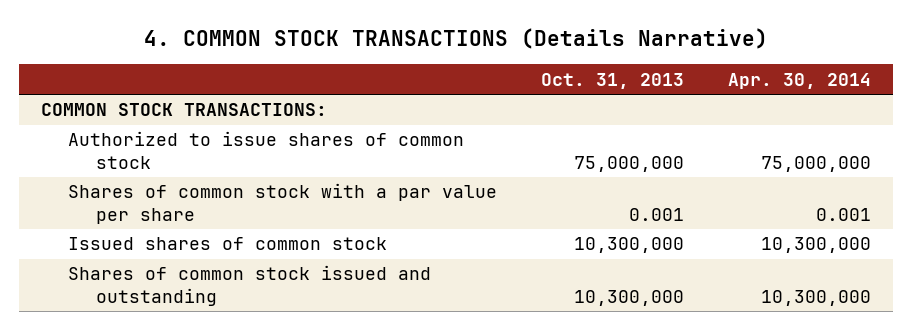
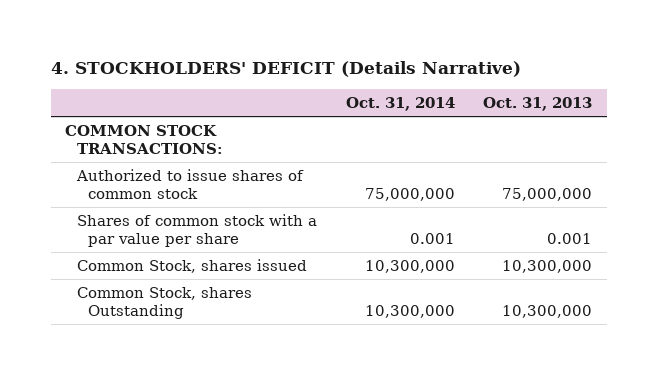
[143,28,768,50] 4. COMMON STOCK TRANSACTIONS (Details Narrative) -> [51,61,522,78] 4. STOCKHOLDERS' DEFICIT (Details Narrative)
[728,72,872,89] Apr. 30, 2014 -> none
none -> [345,97,455,112] Oct. 31, 2014
[68,237,388,251] Issued shares of common stock -> [76,259,307,274] Common Stock, shares issued
[68,265,432,306] Shares of common stock issued and outstanding -> [76,287,252,319] Common Stock, shares Outstanding

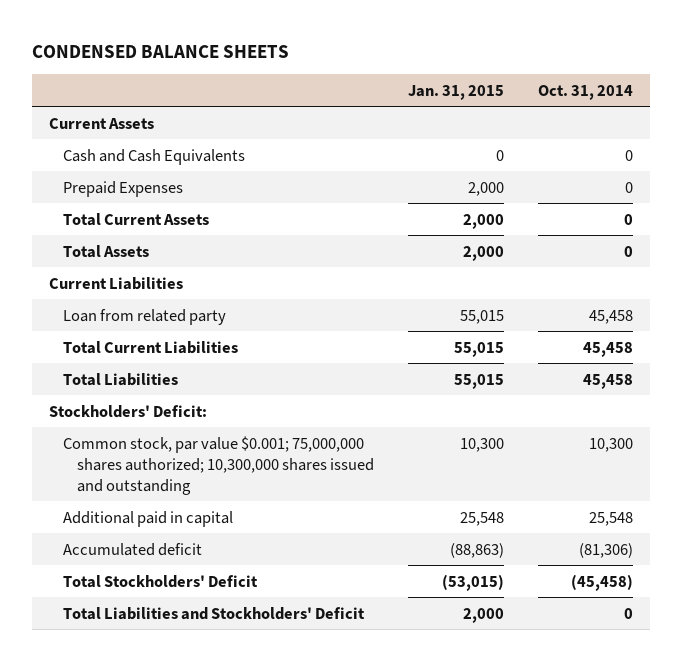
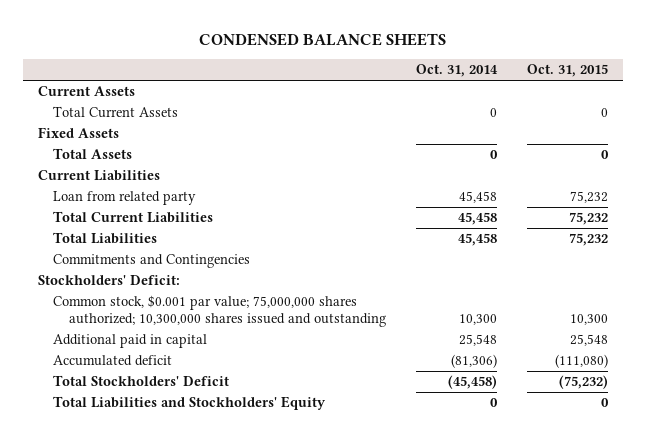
[407,84,504,100] Jan. 31, 2015 -> none
none -> [527,64,609,78] Oct. 31, 2015
[63,148,246,165] Cash and Cash Equivalents -> none
[63,180,184,197] Prepaid Expenses -> none
none -> [37,127,119,139] Fixed Assets
none -> [53,254,251,269] Commitments and Contingencies
[63,435,374,495] Common stock, par value $0.001; 75,000,000 shares authorized; 10,300,000 shares issued and outstanding -> [53,295,387,327] Common stock, $0.001 par value; 75,000,000 shares authorized; 10,300,000 shares issued and outstanding
[63,606,366,620] Total Liabilities and Stockholders' Deficit -> [53,396,327,411] Total Liabilities and Stockholders' Equity

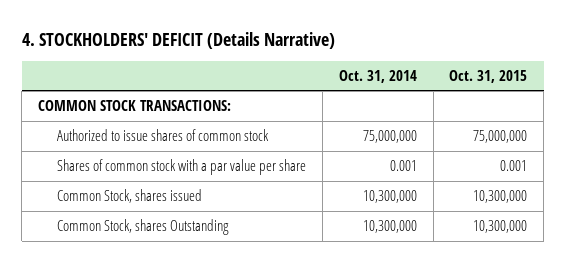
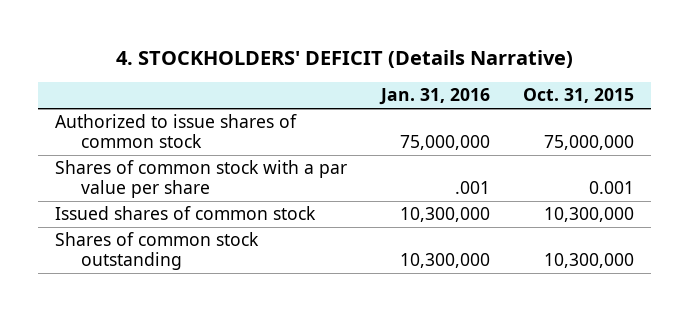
[338,70,417,84] Oct. 31, 2014 -> none
none -> [378,88,490,106] Jan. 31, 2016
[38,100,232,112] COMMON STOCK TRANSACTIONS: -> none
[57,189,203,204] Common Stock, shares issued -> [54,206,316,221] Issued shares of common stock
[57,219,230,236] Common Stock, shares Outstanding -> [54,232,259,271] Shares of common stock outstanding

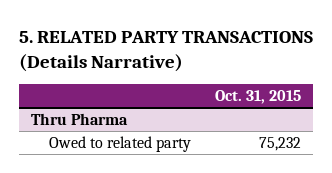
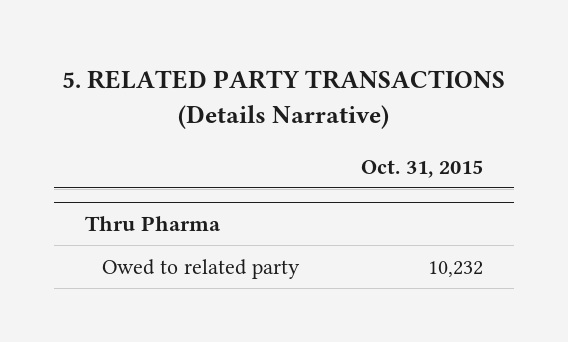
[258,137,301,152] 75,232 -> [428,260,484,277] 10,232

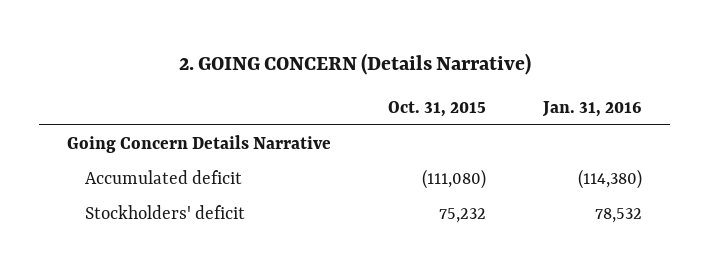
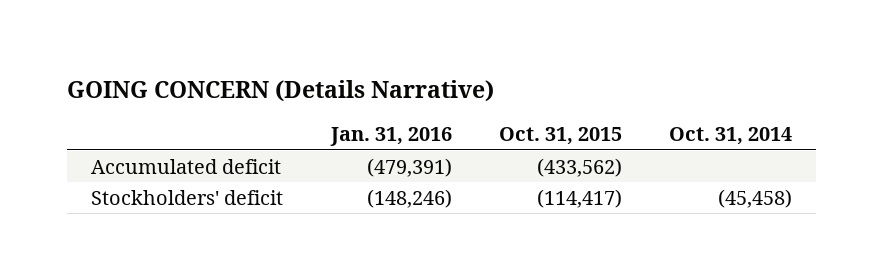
[178,52,531,75] 2. GOING CONCERN (Details Narrative) -> [67,80,495,103] GOING CONCERN (Details Narrative)
none -> [669,127,793,146] Oct. 31, 2014
[67,135,332,154] Going Concern Details Narrative -> none
[422,169,487,190] (111,080) -> [537,157,623,177] (433,562)
[577,169,642,190] (114,380) -> [366,157,452,177] (479,391)
[439,208,487,224] 75,232 -> [537,188,623,208] (114,417)
[594,208,642,224] 78,532 -> [366,188,452,208] (148,246)

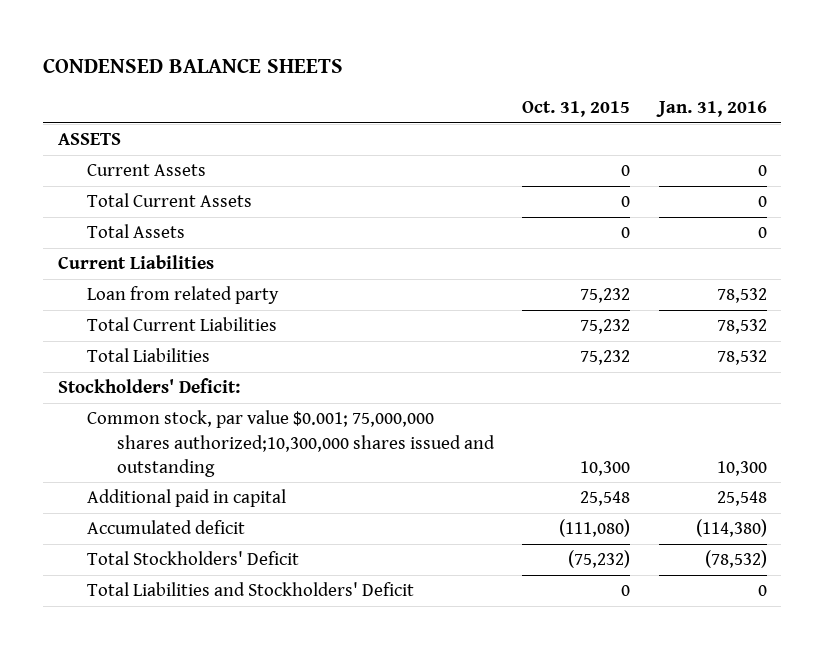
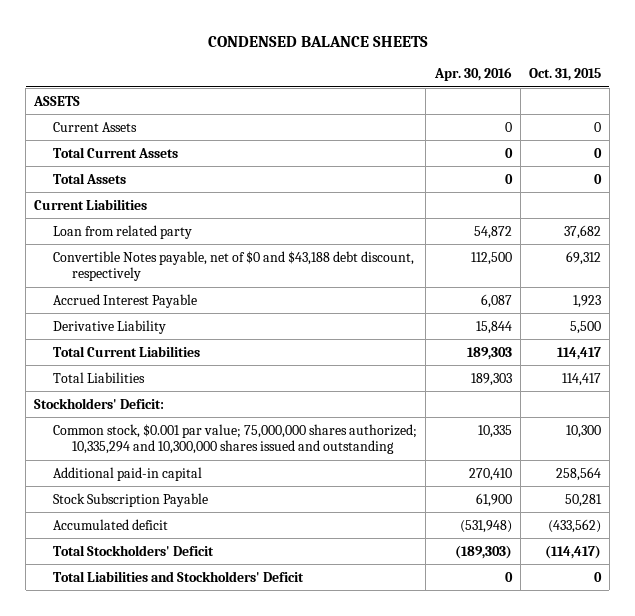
[655,100,767,117] Jan. 31, 2016 -> none
none -> [433,67,512,82] Apr. 30, 2016
[580,288,631,304] 75,232 -> [563,224,601,239] 37,682
none -> [53,250,415,282] Convertible Notes payable, net of $0 and $43,188 debt discount, respectively
none -> [53,293,198,308] Accrued Interest Payable
none -> [53,319,167,334] Derivative Liability
[580,319,631,335] 75,232 -> [556,346,601,360] 114,417
[580,350,631,366] 75,232 -> [561,372,601,386] 114,417
[87,410,495,477] Common stock, par value $0.001; 75,000,000 shares authorized;10,300,000 shares issued and outstanding -> [53,423,418,455] Common stock, $0.001 par value; 75,000,000 shares authorized; 10,335,294 and 10,300,000 shares issued and outstanding
[87,489,287,508] Additional paid in capital -> [53,466,203,481] Additional paid-in capital
[580,491,631,507] 25,548 -> [555,466,601,481] 258,564
none -> [53,492,209,507] Stock Subscription Payable
[559,519,631,538] (111,080) -> [547,518,601,533] (433,562)
[568,550,631,569] (75,232) -> [544,544,601,559] (114,417)

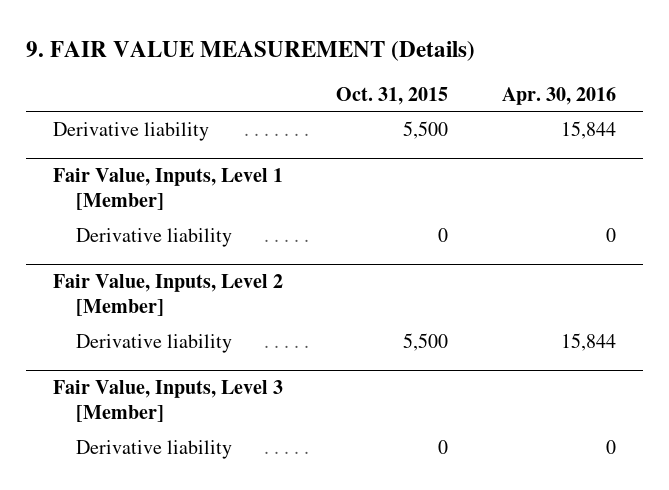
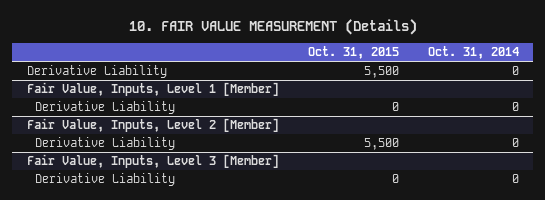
[25,40,475,61] 9. FAIR VALUE MEASUREMENT (Details) -> [128,19,417,36] 10. FAIR VALUE MEASUREMENT (Details)
[502,86,617,105] Apr. 30, 2016 -> none
none -> [427,46,519,60] Oct. 31, 2014
[52,121,209,141] Derivative liability -> [26,65,167,79] Derivative Liability
[75,227,232,247] Derivative liability -> [35,101,176,115] Derivative Liability
[75,333,232,353] Derivative liability -> [35,137,176,151] Derivative Liability
[75,439,232,459] Derivative liability -> [35,173,176,187] Derivative Liability

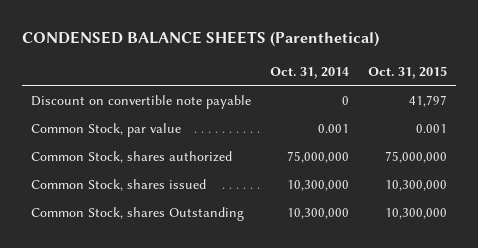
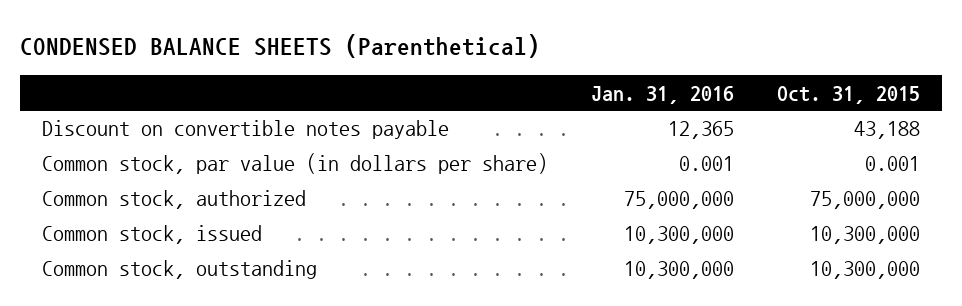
[269,66,349,79] Oct. 31, 2014 -> none
none -> [590,85,734,104] Jan. 31, 2016
[31,94,252,109] Discount on convertible note payable -> [41,120,449,140] Discount on convertible notes payable
[408,94,447,107] 41,797 -> [854,121,921,140] 43,188
[31,122,182,137] Common Stock, par value -> [41,153,548,175] Common stock, par value (in dollars per share)
[31,150,233,163] Common Stock, shares authorized -> [41,190,306,210] Common stock, authorized
[31,178,207,191] Common Stock, shares issued -> [41,225,262,245] Common stock, issued
[31,206,245,221] Common Stock, shares Outstanding -> [41,260,317,280] Common stock, outstanding

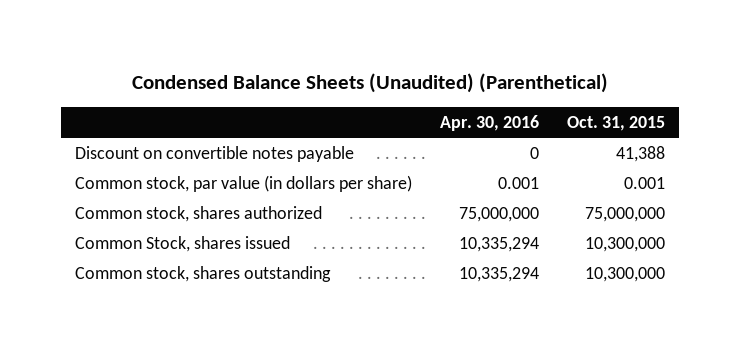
[19,33,540,58] CONDENSED BALANCE SHEETS (Parenthetical) -> [131,73,608,94] Condensed Balance Sheets (Unaudited) (Parenthetical)
[590,85,734,104] Jan. 31, 2016 -> none
none -> [439,115,539,132] Apr. 30, 2016
[854,121,921,140] 43,188 -> [615,145,665,162] 41,388
[41,190,306,210] Common stock, authorized -> [74,205,322,222] Common stock, shares authorized
[41,225,262,245] Common stock, issued -> [74,235,290,252] Common Stock, shares issued
[41,260,317,280] Common stock, outstanding -> [74,265,331,282] Common stock, shares outstanding

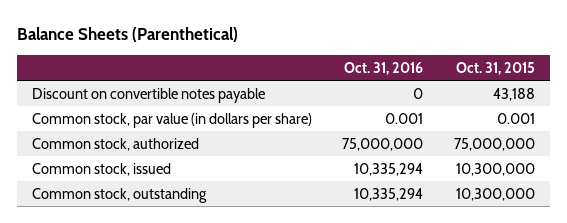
[131,73,608,94] Condensed Balance Sheets (Unaudited) (Parenthetical) -> [17,27,239,43] Balance Sheets (Parenthetical)
[439,115,539,132] Apr. 30, 2016 -> none
none -> [344,61,424,75] Oct. 31, 2016
[615,145,665,162] 41,388 -> [492,87,535,101] 43,188
[74,205,322,222] Common stock, shares authorized -> [32,137,200,151] Common stock, authorized
[74,235,290,252] Common Stock, shares issued -> [32,162,172,176] Common stock, issued
[74,265,331,282] Common stock, shares outstanding -> [32,187,208,203] Common stock, outstanding

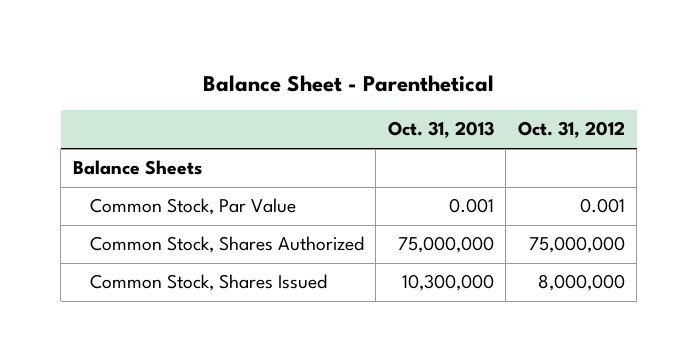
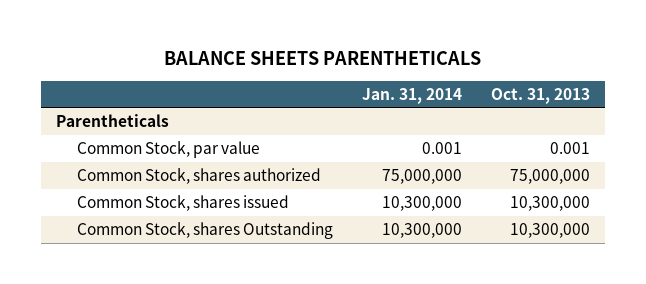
[202,74,494,92] Balance Sheet - Parenthetical -> [164,51,482,66] BALANCE SHEETS PARENTHETICALS
[517,121,625,139] Oct. 31, 2012 -> none
none -> [362,87,463,104] Jan. 31, 2014
[72,160,202,176] Balance Sheets -> none
none -> [55,114,169,128] Parentheticals
[89,198,296,216] Common Stock, Par Value -> [77,141,261,159] Common Stock, par value
[89,236,364,254] Common Stock, Shares Authorized -> [77,168,322,185] Common Stock, shares authorized
[89,274,327,292] Common Stock, Shares Issued -> [77,195,290,212] Common Stock, shares issued
none -> [77,222,334,240] Common Stock, shares Outstanding

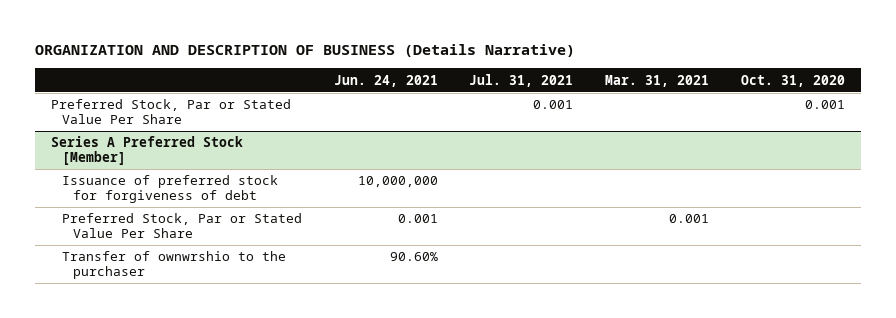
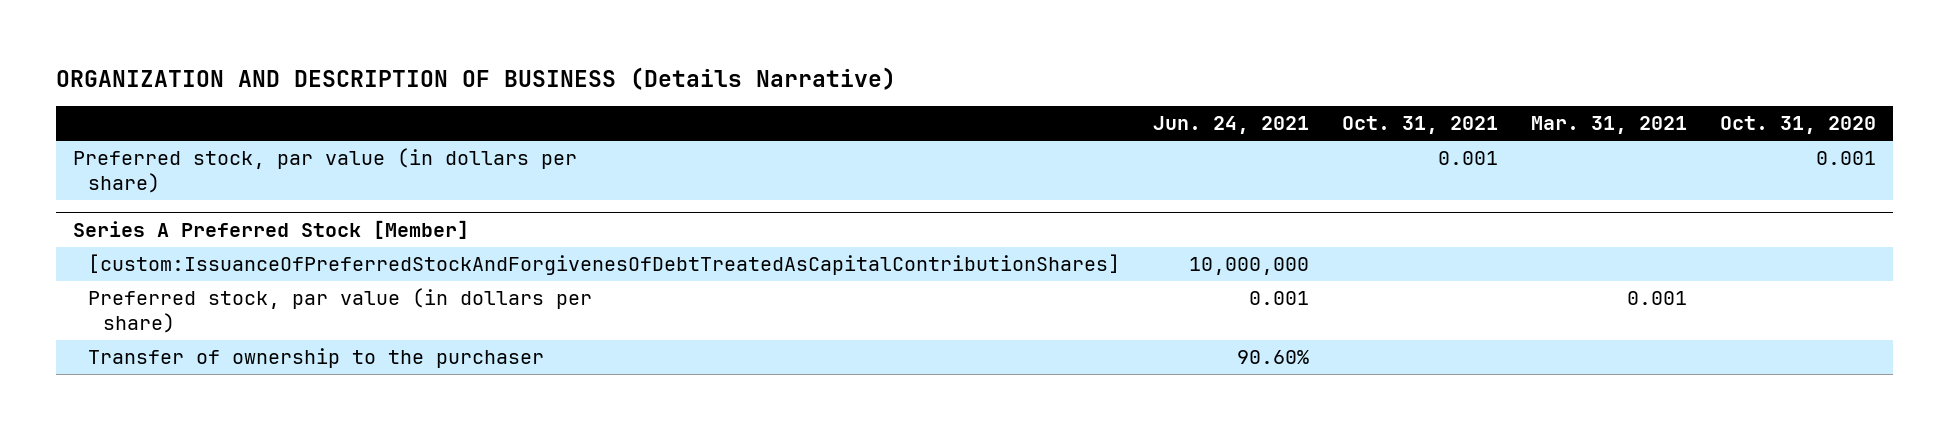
[469,73,574,87] Jul. 31, 2021 -> none
none -> [1342,116,1499,135] Oct. 31, 2021
[50,99,291,125] Preferred Stock, Par or Stated Value Per Share -> [72,148,577,194] Preferred stock, par value (in dollars per share)
[61,175,278,204] Issuance of preferred stock for forgiveness of debt -> [88,254,1121,276] [custom:IssuanceOfPreferredStockAndForgivenesOfDebtTreatedAsCapitalContributionShares]
[61,213,302,239] Preferred Stock, Par or Stated Value Per Share -> [88,288,593,334] Preferred stock, par value (in dollars per share)
[61,251,286,280] Transfer of ownwrshio to the purchaser -> [88,348,545,369] Transfer of ownership to the purchaser

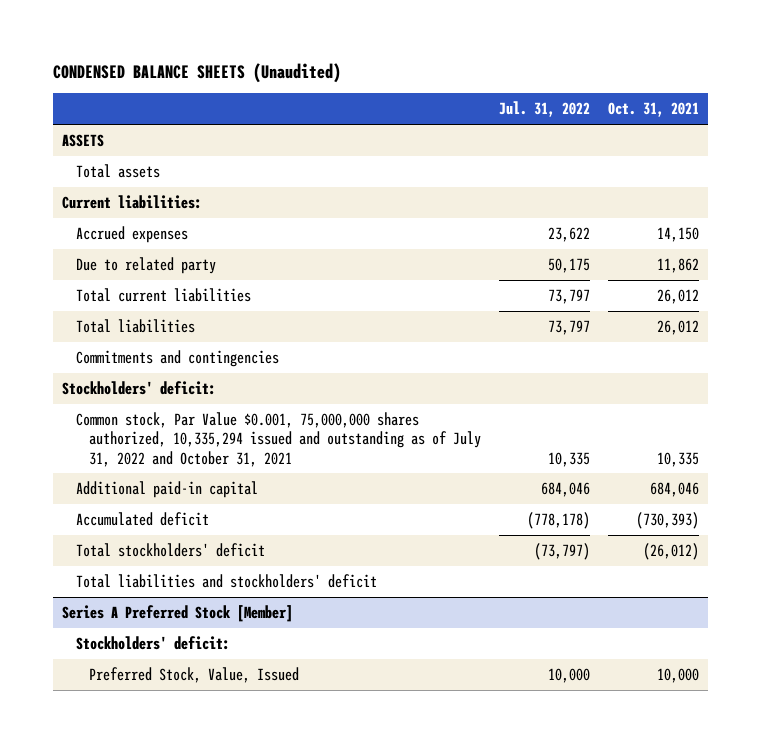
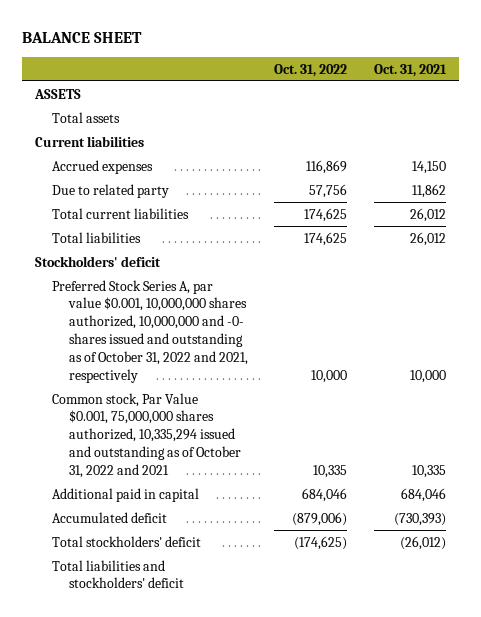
[53,62,342,83] CONDENSED BALANCE SHEETS (Unaudited) -> [21,32,142,44] BALANCE SHEET
[499,101,591,118] Jul. 31, 2022 -> none
none -> [274,63,348,77] Oct. 31, 2022
[61,194,202,209] Current liabilities: -> [35,135,145,147] Current liabilities
[75,349,279,367] Commitments and contingencies -> none
[61,380,216,395] Stockholders' deficit: -> [35,255,162,267] Stockholders' deficit
none -> [51,279,248,383] Preferred Stock Series A, par value $0.001, 10,000,000 shares authorized, 10,000,000 and -0- shares issued and outstanding as of October 31, 2022 and 2021, respectively
[75,411,482,467] Common stock, Par Value $0.001, 75,000,000 shares authorized, 10,335,294 issued and outstanding as of July 31, 2022 and October 31, 2021 -> [51,392,241,478] Common stock, Par Value $0.001, 75,000,000 shares authorized, 10,335,294 issued and outstanding as of October 31, 2022 and 2021
[75,480,258,498] Additional paid-in capital -> [51,487,199,502] Additional paid in capital
[61,604,293,622] Series A Preferred Stock [Member] -> none
[75,635,230,650] Stockholders' deficit: -> none
[89,666,300,683] Preferred Stock, Value, Issued -> none

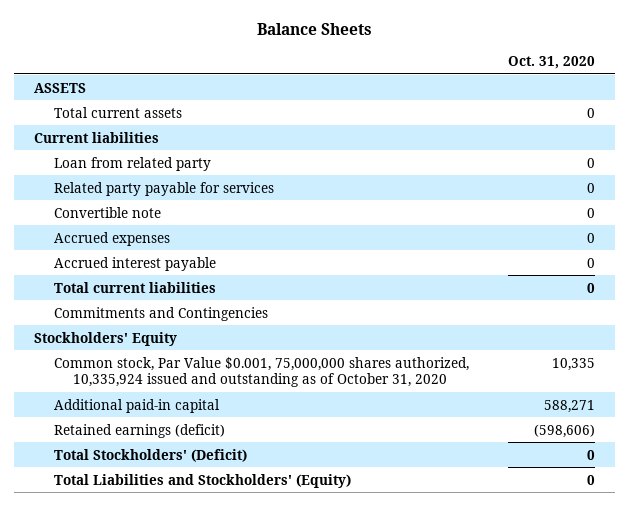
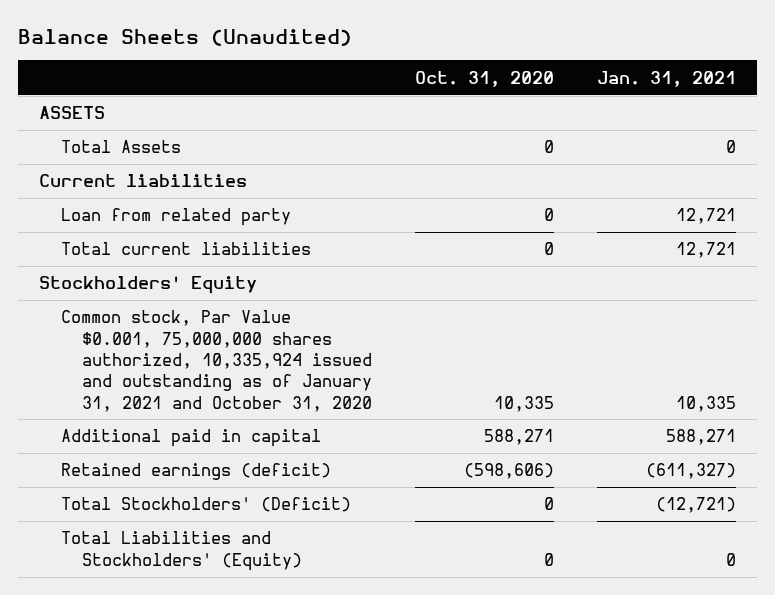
[256,22,372,35] Balance Sheets -> [18,28,353,46] Balance Sheets (Unaudited)
none -> [596,70,736,87] Jan. 31, 2021
[53,106,182,118] Total current assets -> [60,140,181,154] Total Assets
[53,181,274,196] Related party payable for services -> none
[53,206,161,218] Convertible note -> none
[53,231,170,246] Accrued expenses -> none
[53,256,216,271] Accrued interest payable -> none
[53,306,268,321] Commitments and Contingencies -> none
[53,356,469,387] Common stock, Par Value $0.001, 75,000,000 shares authorized, 10,335,924 issued and outstanding as of October 31, 2020 -> [60,310,373,412] Common stock, Par Value $0.001, 75,000,000 shares authorized, 10,335,924 issued and outstanding as of January 31, 2021 and October 31, 2020
[53,398,220,413] Additional paid-in capital -> [60,429,321,448] Additional paid in capital

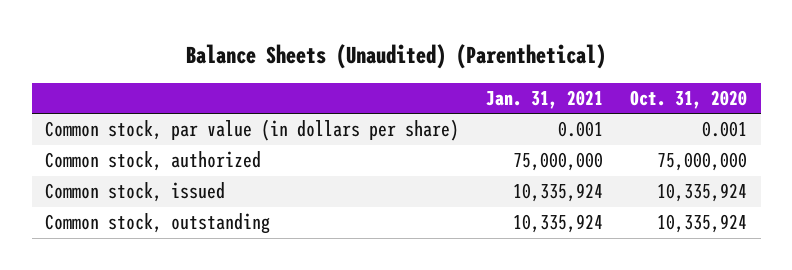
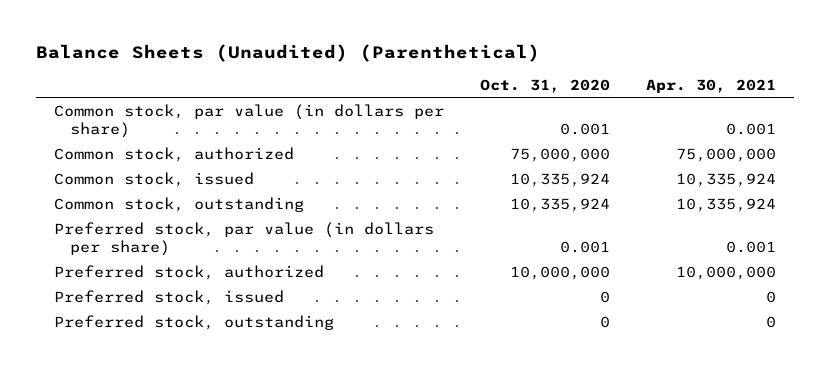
[486,89,604,109] Jan. 31, 2021 -> none
none -> [646,78,777,93] Apr. 30, 2021
none -> [54,221,435,256] Preferred stock, par value (in dollars per share)
none -> [54,264,325,280] Preferred stock, authorized
none -> [54,289,285,305] Preferred stock, issued
none -> [54,314,335,330] Preferred stock, outstanding

